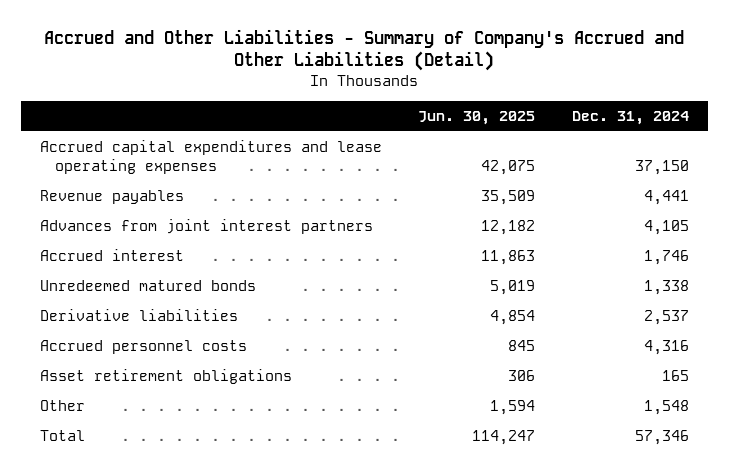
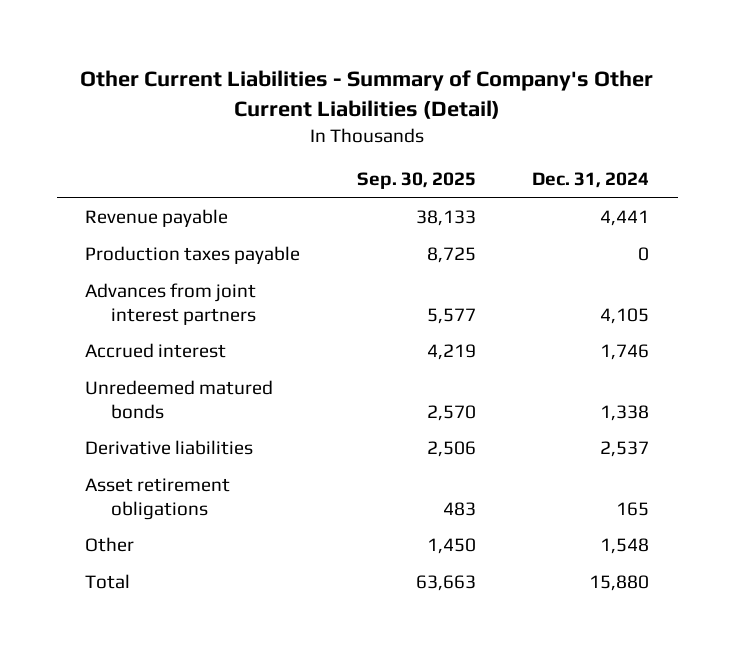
[44,28,685,72] Accrued and Other Liabilities - Summary of Company's Accrued and Other Liabilities (Detail) -> [80,70,654,120] Other Current Liabilities - Summary of Company's Other Current Liabilities (Detail)
[418,110,536,125] Jun. 30, 2025 -> none
none -> [356,172,476,190] Sep. 30, 2025
[39,140,382,174] Accrued capital expenditures and lease operating expenses -> none
[39,190,184,205] Revenue payables -> [85,209,229,228] Revenue payable
none -> [85,246,301,265] Production taxes payable
[39,340,247,355] Accrued personnel costs -> none
[635,430,690,446] 57,346 -> [589,575,650,592] 15,880

